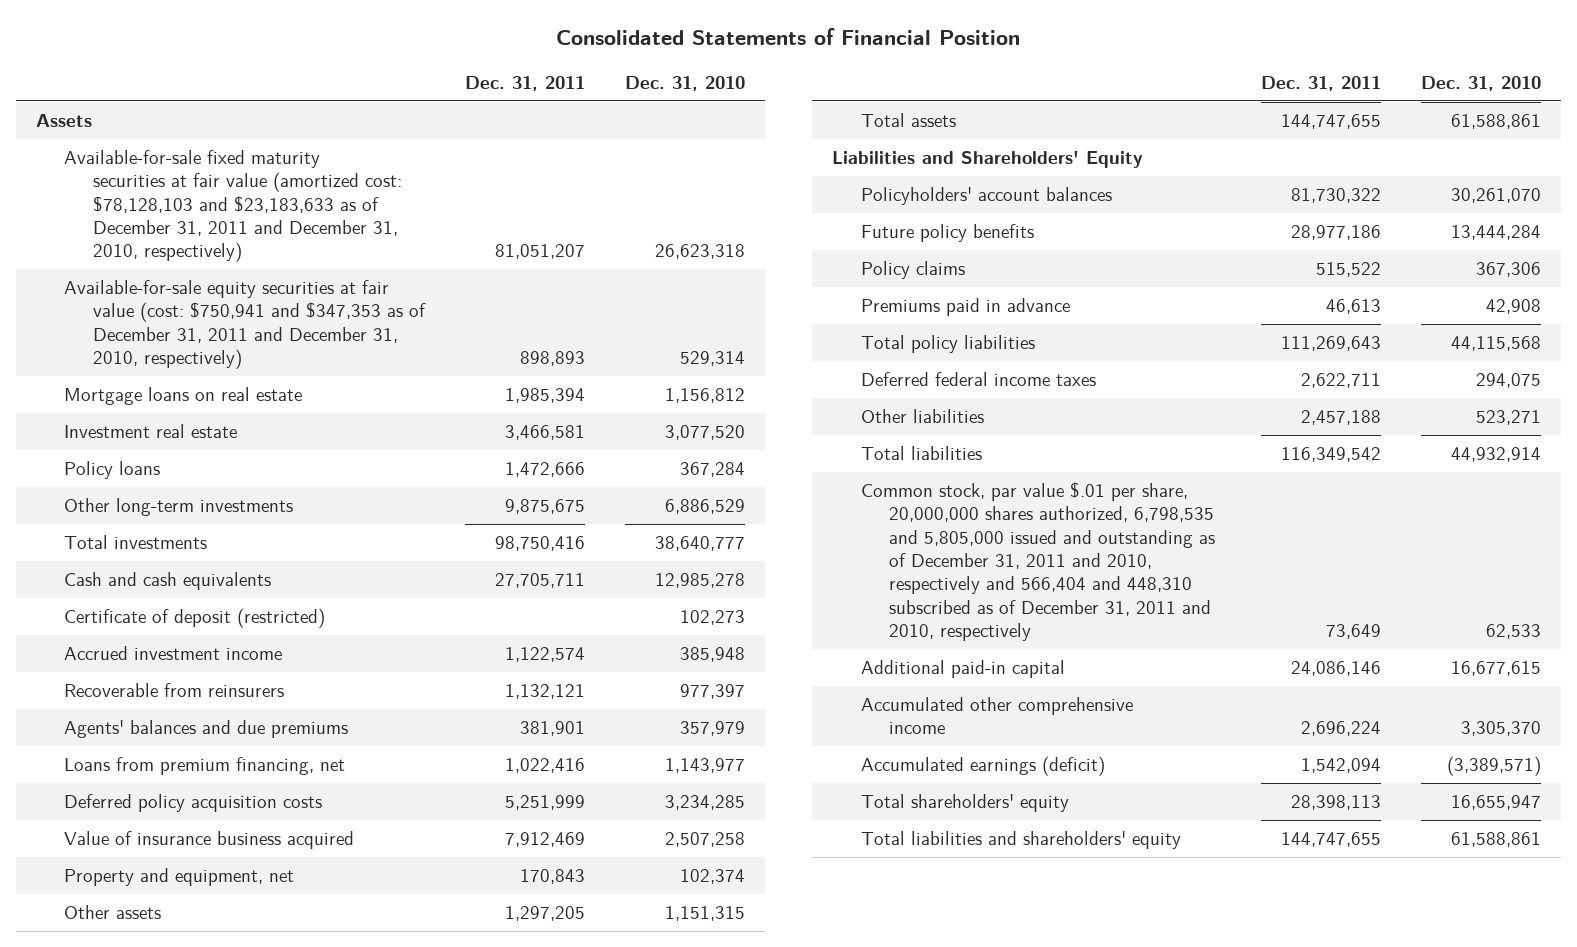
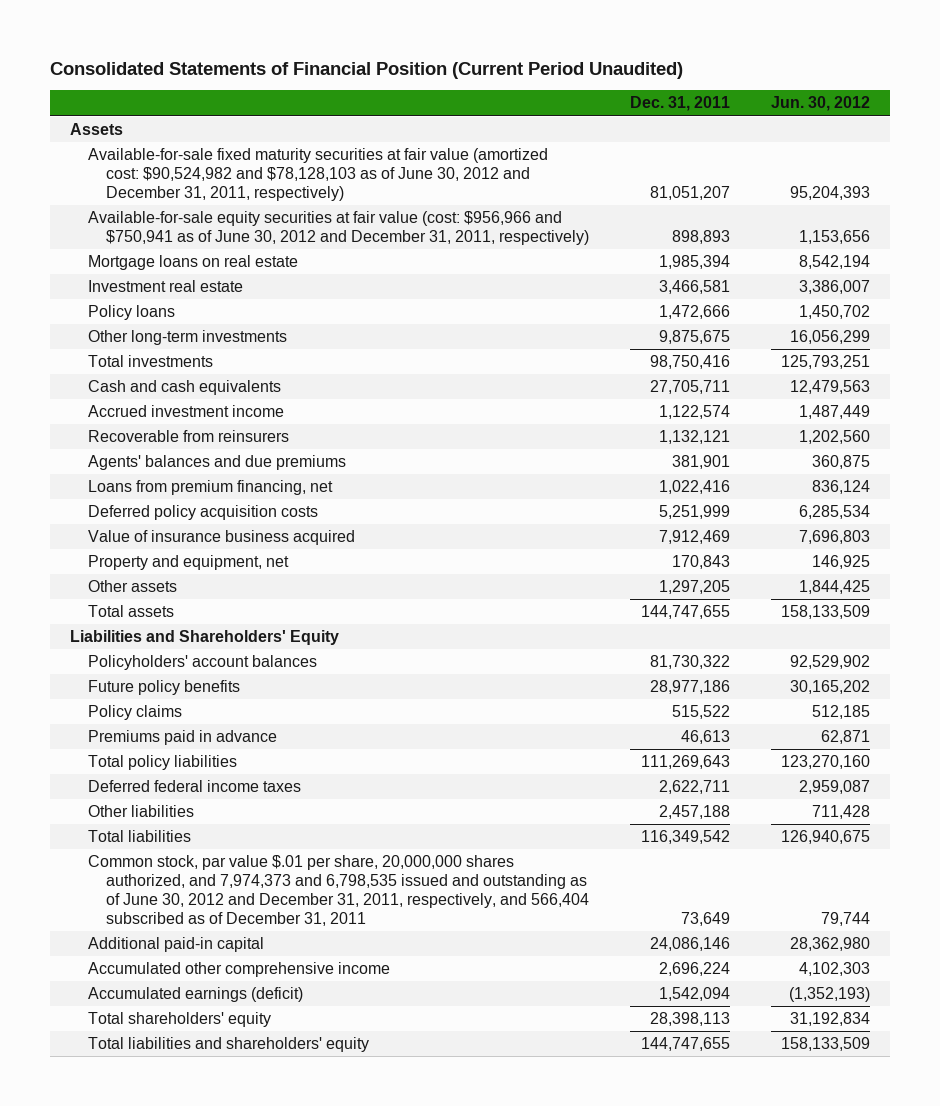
[556,27,1021,45] Consolidated Statements of Financial Position -> [49,61,683,79] Consolidated Statements of Financial Position (Current Period Unaudited)
[624,75,745,91] Dec. 31, 2010 -> none
none -> [770,96,870,112] Jun. 30, 2012
[64,150,402,263] Available-for-sale fixed maturity securities at fair value (amortized cost: $78,128,103 and $23,183,633 as of December 31, 2011 and December 31, 2010, respectively) -> [87,148,548,202] Available-for-sale fixed maturity securities at fair value (amortized cost: $90,524,982 and $78,128,103 as of June 30, 2012 and December 31, 2011, respectively)
[64,280,426,370] Available-for-sale equity securities at fair value (cost: $750,941 and $347,353 as of December 31, 2011 and December 31, 2010, respectively) -> [87,211,589,246] Available-for-sale equity securities at fair value (cost: $956,966 and $750,941 as of June 30, 2012 and December 31, 2011, respectively)
[64,608,326,629] Certificate of deposit (restricted) -> none
[860,482,1216,642] Common stock, par value $.01 per share, 20,000,000 shares authorized, 6,798,535 and 5,805,000 issued and outstanding as of December 31, 2011 and 2010, respectively and 566,404 and 448,310 subscribed as of December 31, 2011 and 2010, respectively -> [87,855,589,927] Common stock, par value $.01 per share, 20,000,000 shares authorized, and 7,974,373 and 6,798,535 issued and outstanding as of June 30, 2012 and December 31, 2011, respectively, and 566,404 subscribed as of December 31, 2011

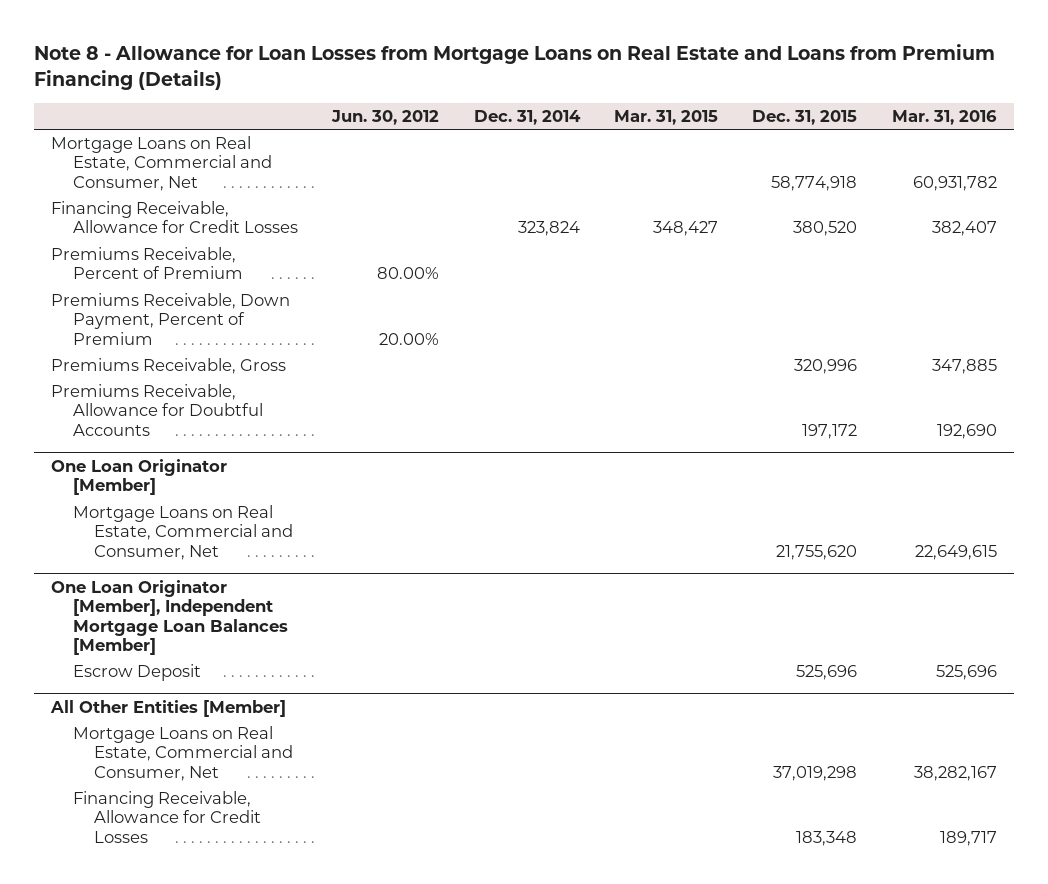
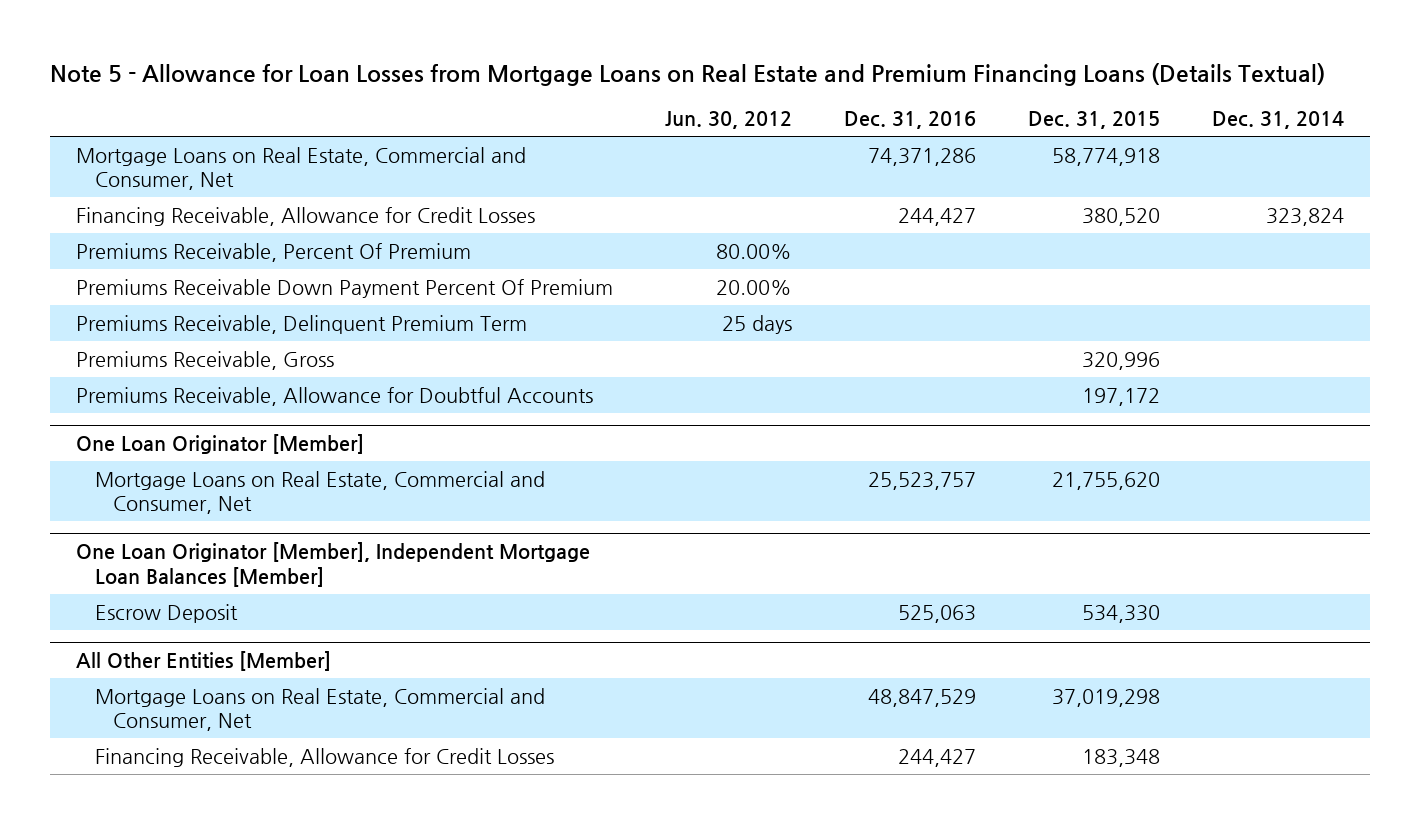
[34,44,996,90] Note 8 - Allowance for Loan Losses from Mortgage Loans on Real Estate and Loans from Premium Financing (Details) -> [50,62,1326,86] Note 5 - Allowance for Loan Losses from Mortgage Loans on Real Estate and Premium Financing Loans (Details Textual)
[613,109,718,125] Mar. 31, 2015 -> none
[891,109,997,125] Mar. 31, 2016 -> none
none -> [844,111,977,130] Dec. 31, 2016
[51,247,243,280] Premiums Receivable, Percent of Premium -> [76,242,472,262] Premiums Receivable, Percent Of Premium
[51,293,291,345] Premiums Receivable, Down Payment, Percent of Premium -> [76,278,614,298] Premiums Receivable Down Payment Percent Of Premium
none -> [76,314,528,334] Premiums Receivable, Delinquent Premium Term
[796,665,858,681] 525,696 -> [1081,604,1160,623] 534,330

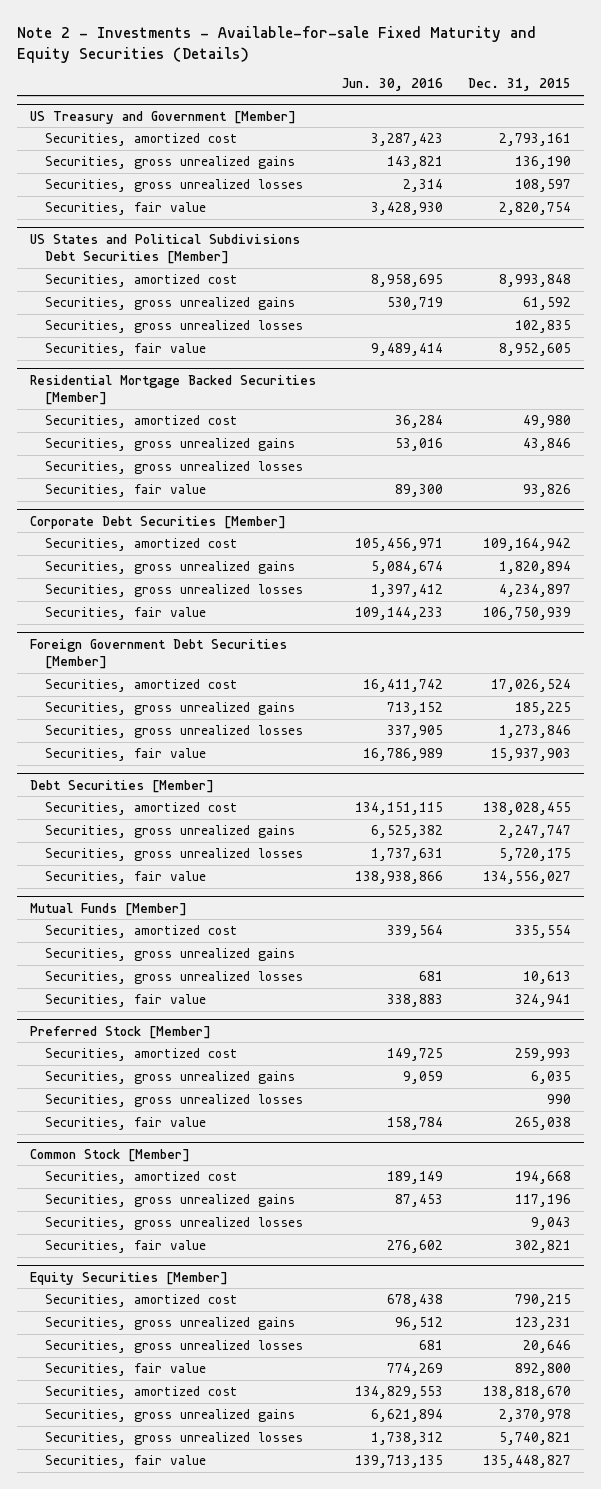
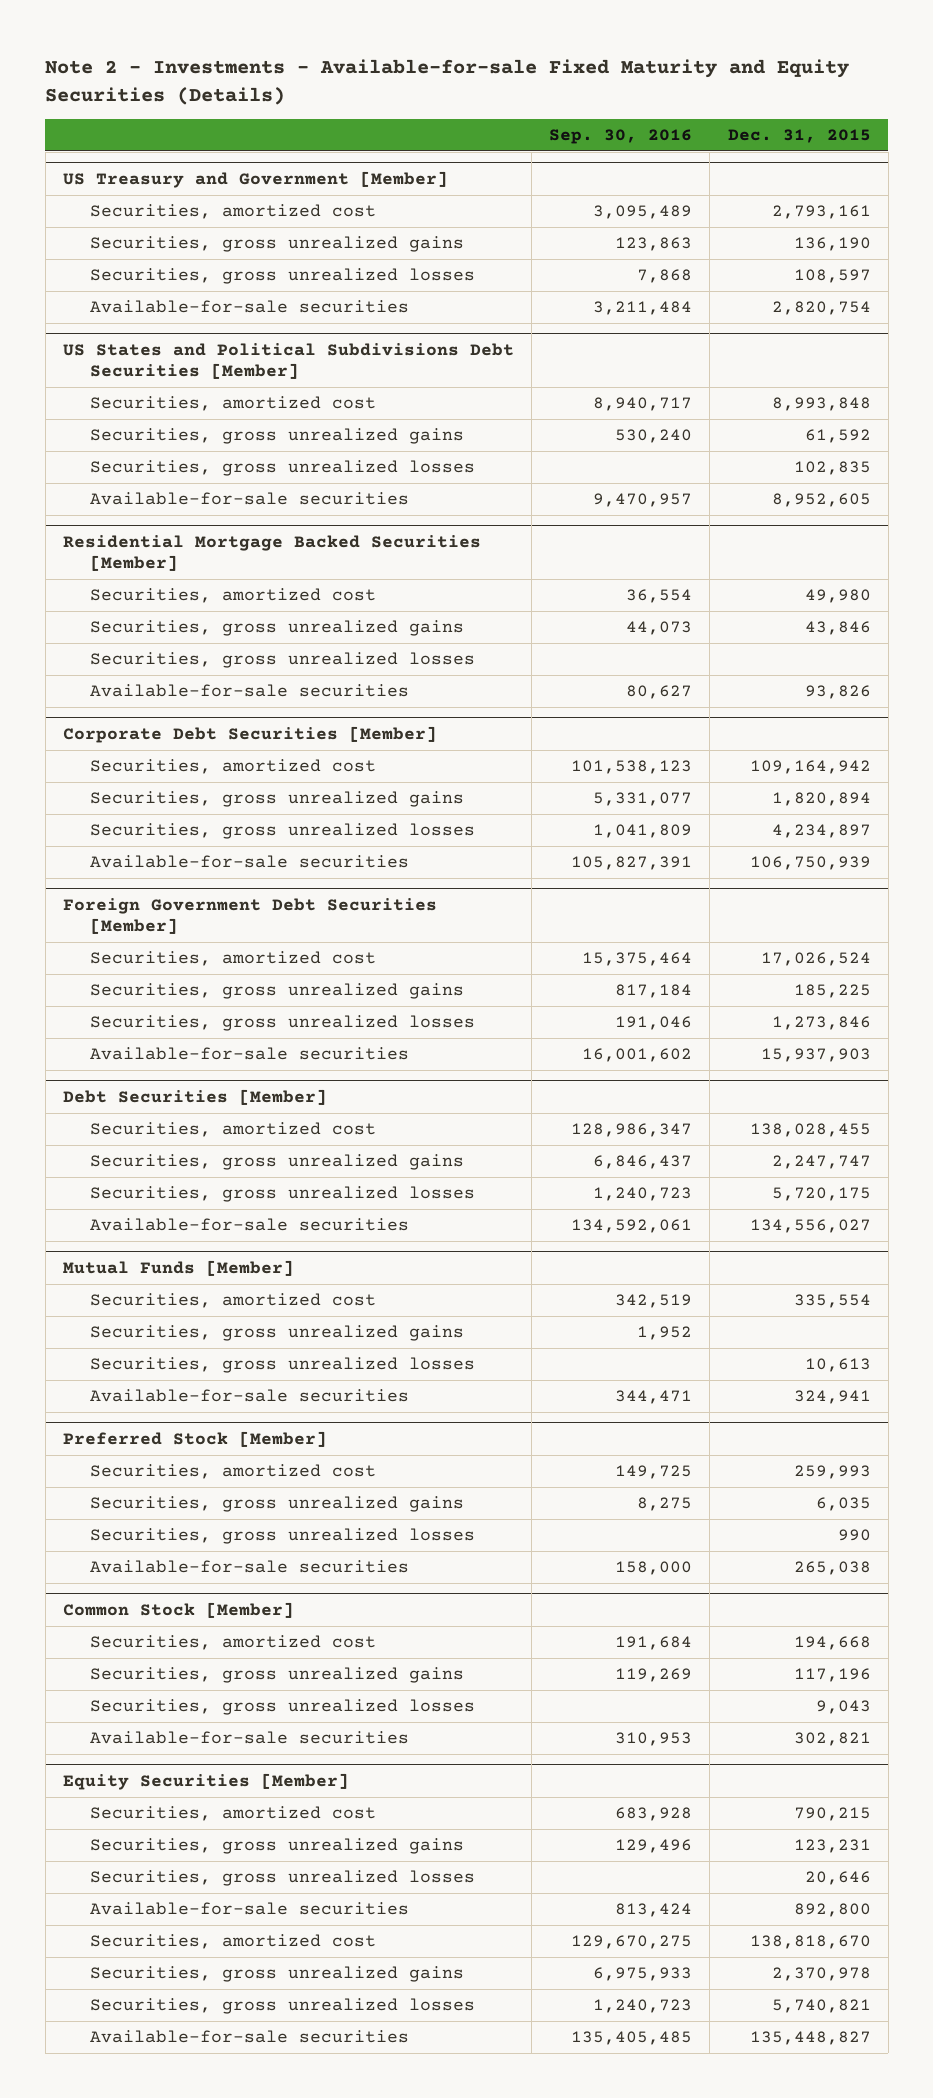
[341,78,443,92] Jun. 30, 2016 -> none
none -> [549,128,693,144] Sep. 30, 2016
[45,202,207,216] Securities, fair value -> [89,300,409,314] Available-for-sale securities
[45,343,207,357] Securities, fair value -> [89,492,409,506] Available-for-sale securities
[45,484,207,498] Securities, fair value -> [89,684,409,698] Available-for-sale securities
[45,607,207,621] Securities, fair value -> [89,855,409,869] Available-for-sale securities
[45,748,207,762] Securities, fair value -> [89,1047,409,1061] Available-for-sale securities
[45,871,207,885] Securities, fair value -> [89,1218,409,1232] Available-for-sale securities
[45,994,207,1008] Securities, fair value -> [89,1389,409,1403] Available-for-sale securities
[45,1117,207,1131] Securities, fair value -> [89,1560,409,1574] Available-for-sale securities
[45,1240,207,1254] Securities, fair value -> [89,1731,409,1745] Available-for-sale securities
[45,1363,207,1377] Securities, fair value -> [89,1902,409,1916] Available-for-sale securities
[45,1455,207,1469] Securities, fair value -> [89,2030,409,2044] Available-for-sale securities

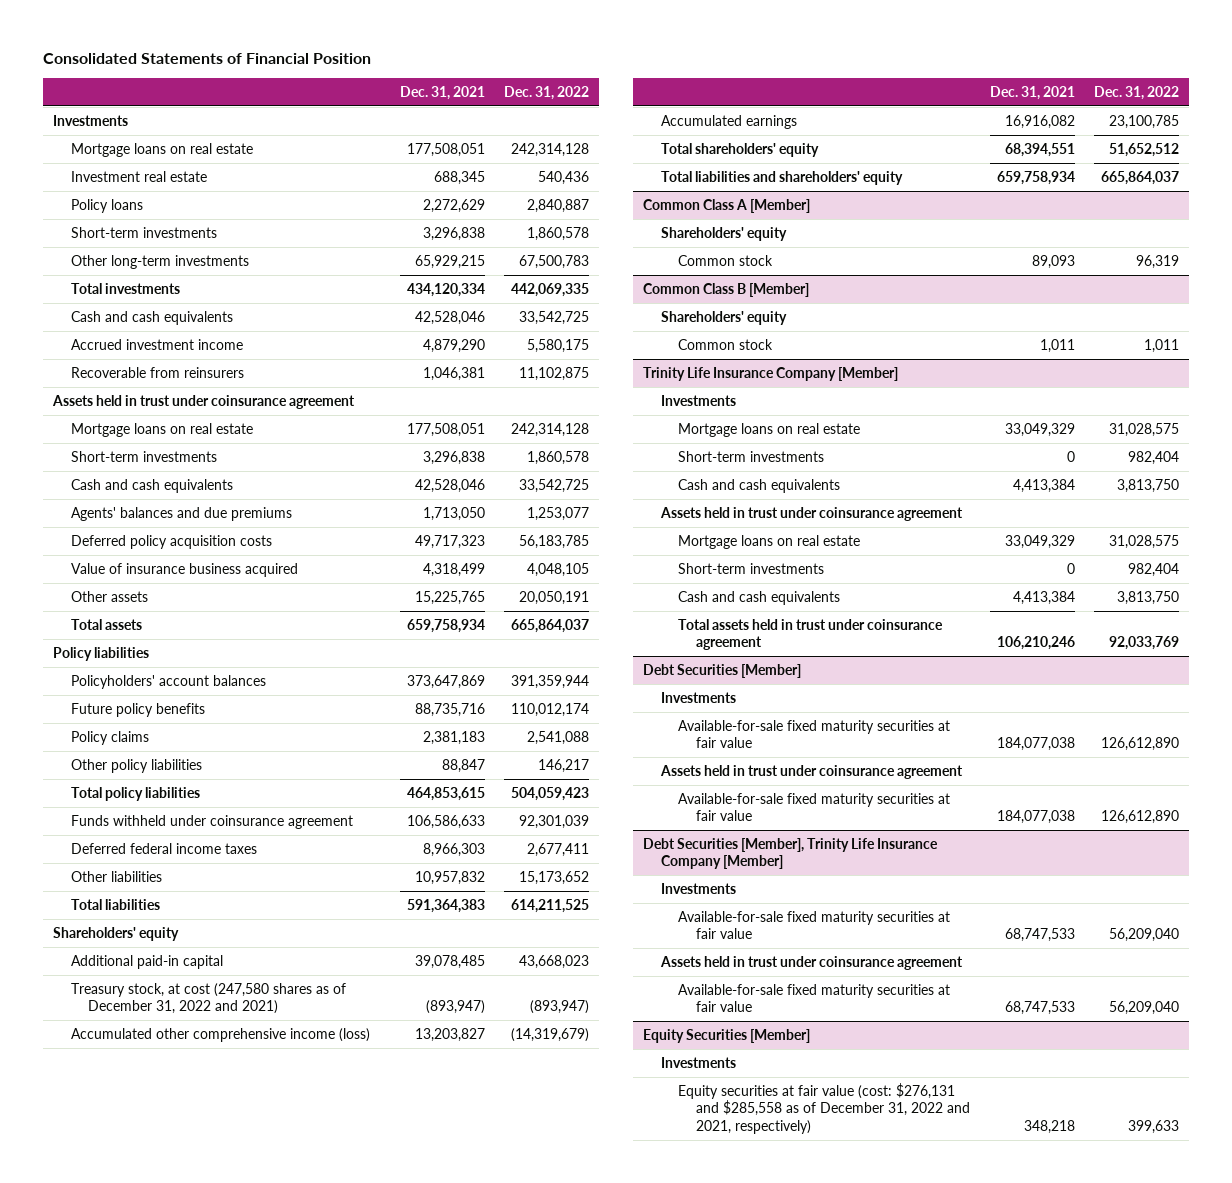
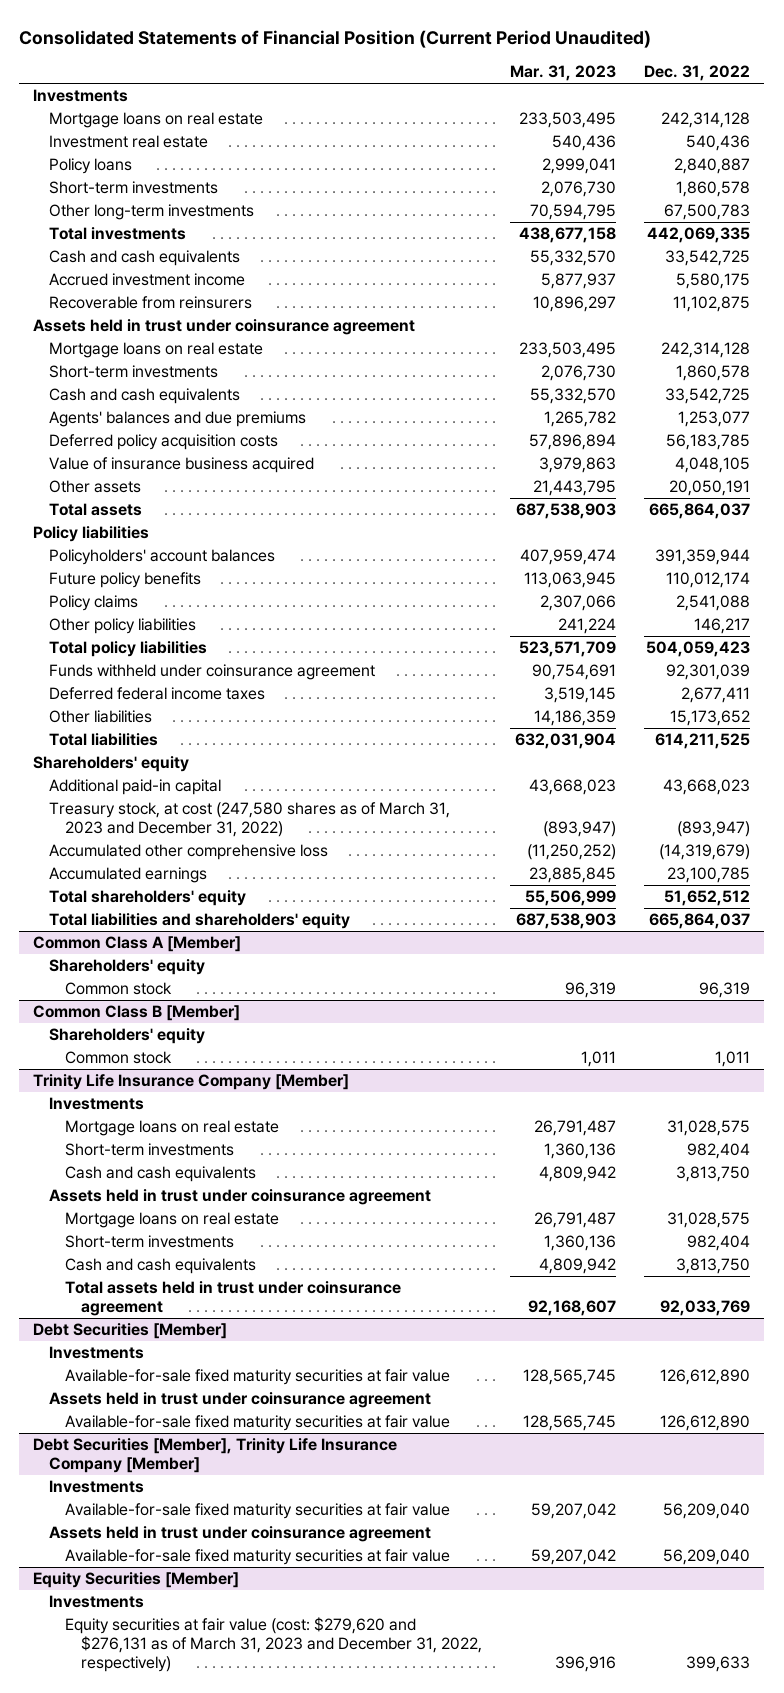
[42,53,371,65] Consolidated Statements of Financial Position -> [19,29,652,48] Consolidated Statements of Financial Position (Current Period Unaudited)
[399,85,485,100] Dec. 31, 2021 -> none
none -> [510,64,617,81] Mar. 31, 2023
[70,982,346,1015] Treasury stock, at cost (247,580 shares as of December 31, 2022 and 2021) -> [49,802,451,838] Treasury stock, at cost (247,580 shares as of March 31, 2023 and December 31, 2022)
[70,1027,370,1042] Accumulated other comprehensive income (loss) -> [49,844,329,861] Accumulated other comprehensive loss
[678,1082,971,1134] Equity securities at fair value (cost: $276,131 and $285,558 as of December 31, 2022 and 2021, respectively) -> [64,1617,482,1673] Equity securities at fair value (cost: $279,620 and $276,131 as of March 31, 2023 and December 31, 2022, respectively)

